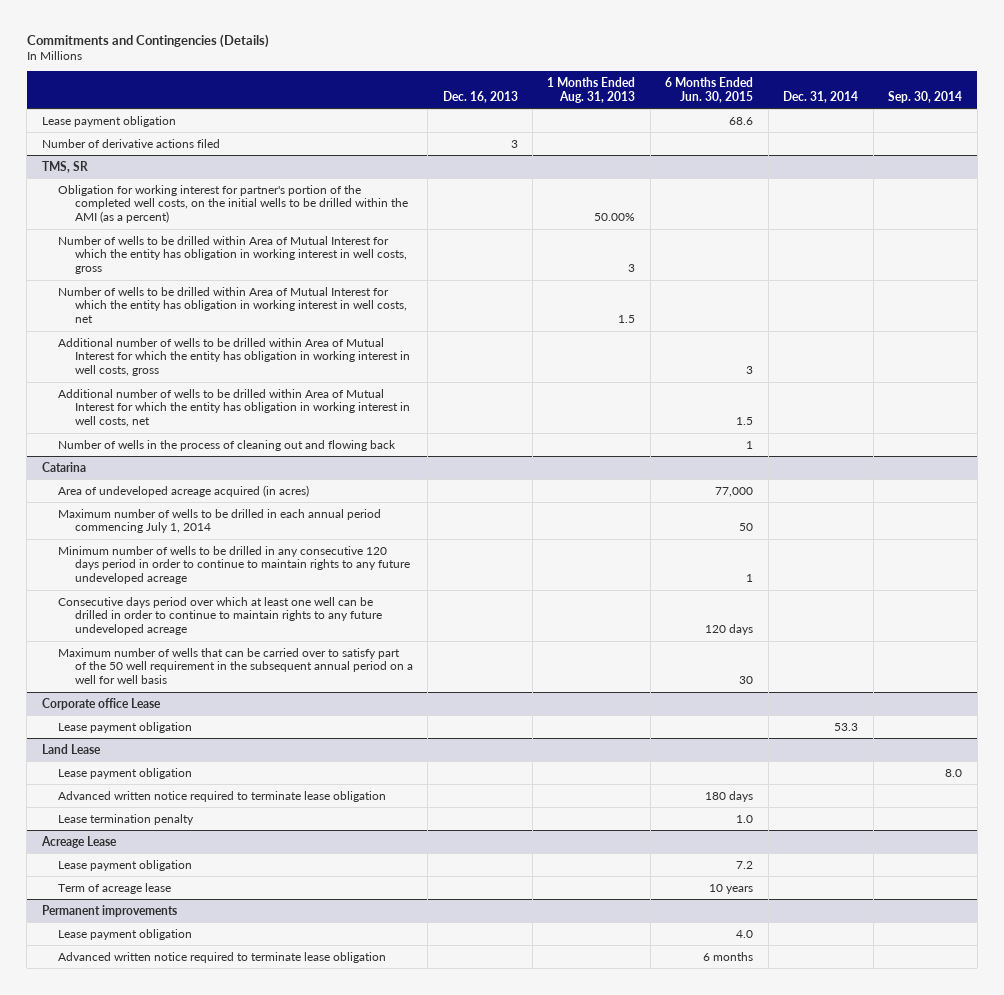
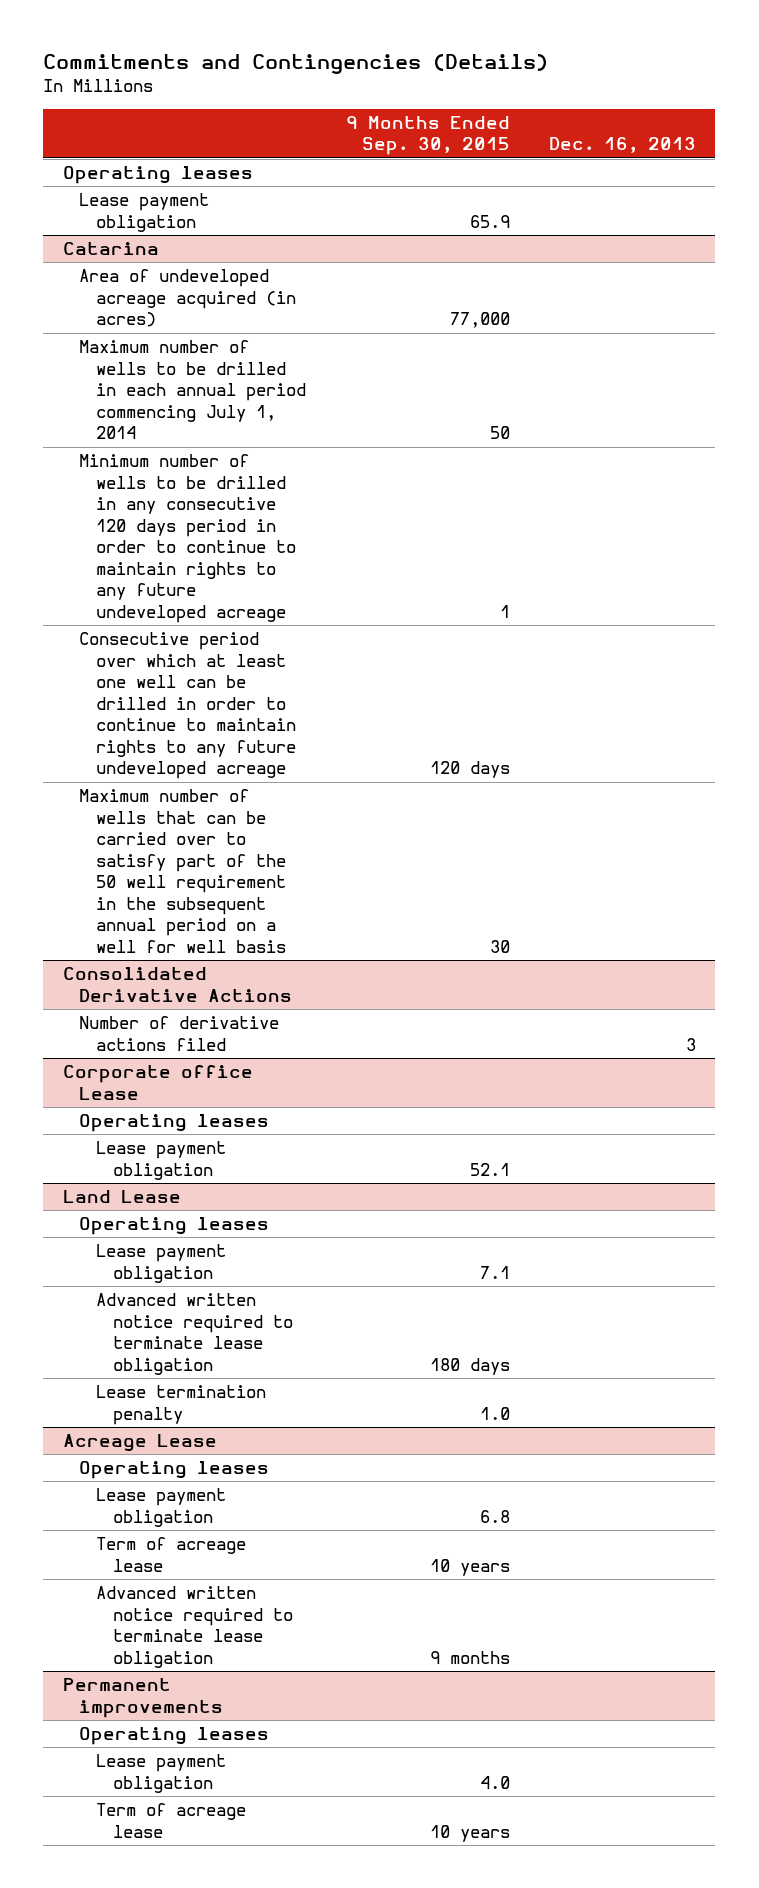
[547,76,636,103] 1 Months Ended Aug. 31, 2013 -> none
[665,76,754,103] 6 Months Ended Jun. 30, 2015 -> none
[783,90,859,103] Dec. 31, 2014 -> none
[888,90,963,103] Sep. 30, 2014 -> none
none -> [345,115,510,156] 9 Months Ended Sep. 30, 2015
none -> [62,166,253,185] Operating leases
[41,138,220,148] Number of derivative actions filed -> none
[41,160,88,173] TMS, SR -> none
[58,184,408,224] Obligation for working interest for partner's portion of the completed well costs, on the initial wells to be drilled within the AMI (as a percent) -> none
[58,235,407,275] Number of wells to be drilled within Area of Mutual Interest for which the entity has obligation in working interest in well costs, gross -> none
[58,286,407,324] Number of wells to be drilled within Area of Mutual Interest for which the entity has obligation in working interest in well costs, net -> none
[58,337,410,377] Additional number of wells to be drilled within Area of Mutual Interest for which the entity has obligation in working interest in well costs, gross -> none
[58,388,410,428] Additional number of wells to be drilled within Area of Mutual Interest for which the entity has obligation in working interest in well costs, net -> none
[58,439,397,451] Number of wells in the process of cleaning out and flowing back -> none
[58,596,382,636] Consecutive days period over which at least one well can be drilled in order to continue to maintain rights to any future undeveloped acreage -> [79,632,297,780] Consecutive period over which at least one well can be drilled in order to continue to maintain rights to any future undeveloped acreage
none -> [62,967,293,1002] Consolidated Derivative Actions
none -> [79,1016,280,1051] Number of derivative actions filed
none -> [79,1114,270,1133] Operating leases
none -> [79,1217,270,1236] Operating leases
none -> [79,1461,270,1480] Operating leases
none -> [96,1586,293,1668] Advanced written notice required to terminate lease obligation
none -> [79,1727,270,1746] Operating leases
[58,951,387,963] Advanced written notice required to terminate lease obligation -> none
none -> [96,1803,247,1838] Term of acreage lease

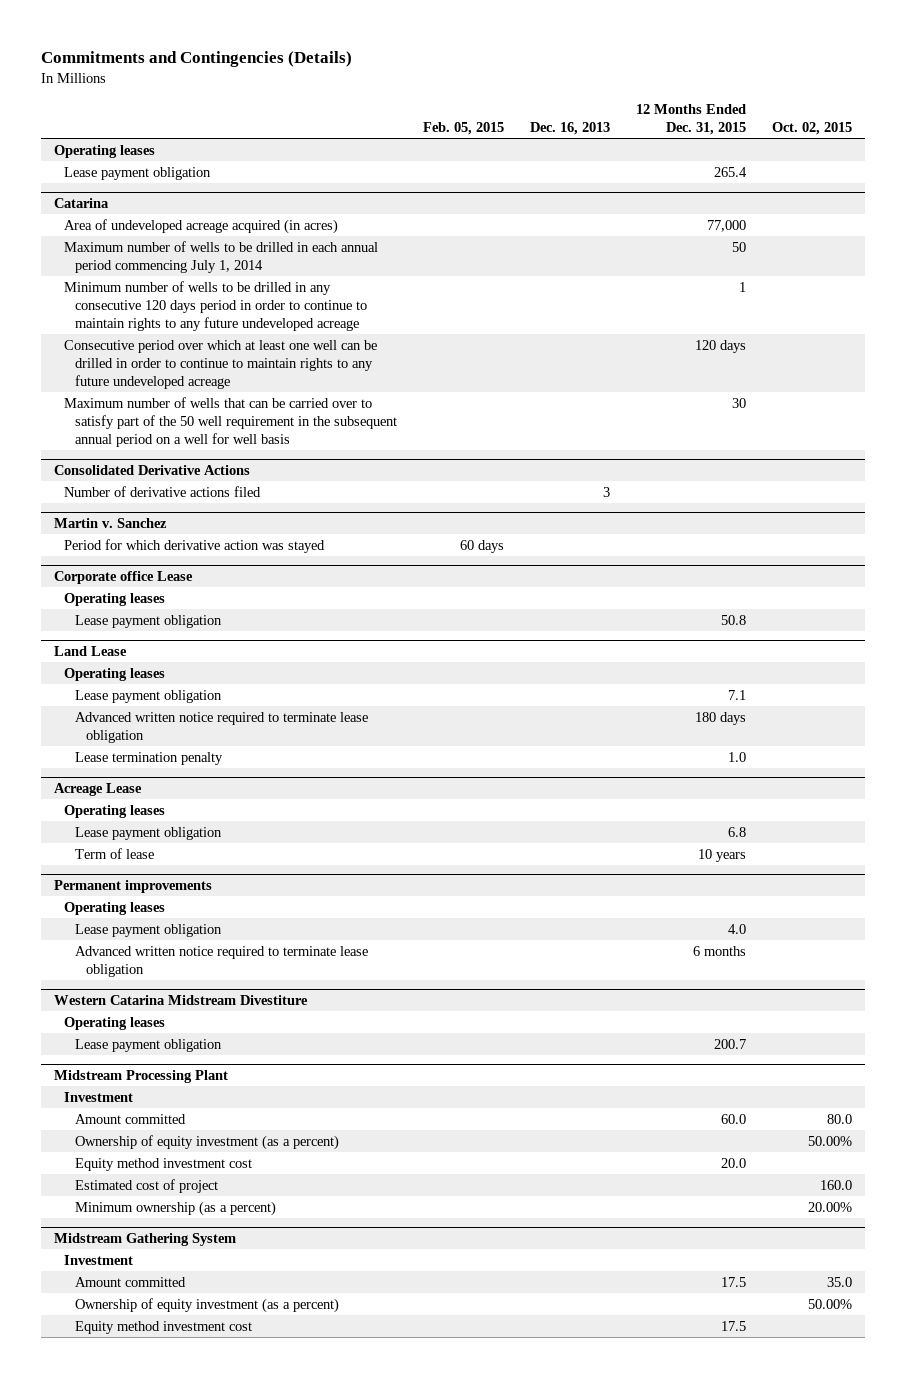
[345,115,510,156] 9 Months Ended Sep. 30, 2015 -> none
none -> [423,121,505,135] Feb. 05, 2015
none -> [635,103,746,135] 12 Months Ended Dec. 31, 2015
none -> [771,121,852,135] Oct. 02, 2015
none -> [53,517,167,528] Martin v. Sanchez
none -> [64,538,326,553] Period for which derivative action was stayed
[96,1586,293,1668] Advanced written notice required to terminate lease obligation -> none
[96,1537,247,1572] Term of acreage lease -> [75,847,155,859] Term of lease
[96,1803,247,1838] Term of acreage lease -> none
none -> [75,945,369,977] Advanced written notice required to terminate lease obligation
none -> [53,994,308,1005] Western Catarina Midstream Divestiture
none -> [64,1016,166,1030] Operating leases
none -> [75,1038,223,1052] Lease payment obligation
none -> [53,1069,228,1083] Midstream Processing Plant
none -> [64,1091,134,1102] Investment
none -> [75,1113,187,1124] Amount committed
none -> [75,1134,340,1150] Ownership of equity investment (as a percent)
none -> [75,1157,253,1171] Equity method investment cost
none -> [75,1178,219,1193] Estimated cost of project
none -> [75,1200,277,1216] Minimum ownership (as a percent)
none -> [53,1232,236,1246] Midstream Gathering System
none -> [64,1254,134,1265] Investment
none -> [75,1276,187,1287] Amount committed
none -> [75,1297,340,1313] Ownership of equity investment (as a percent)
none -> [75,1320,253,1334] Equity method investment cost

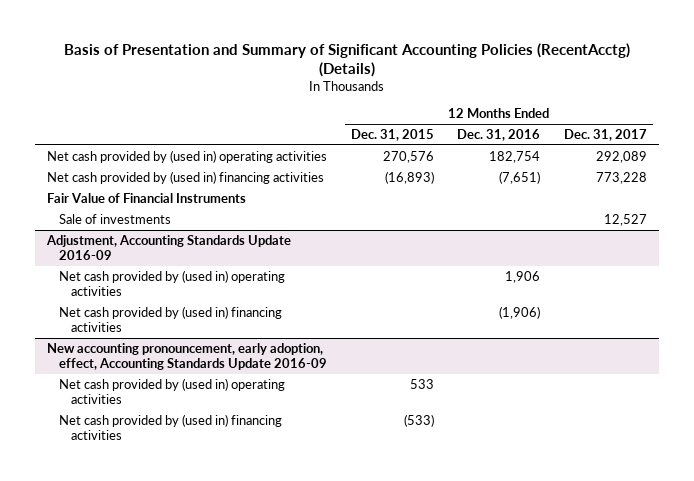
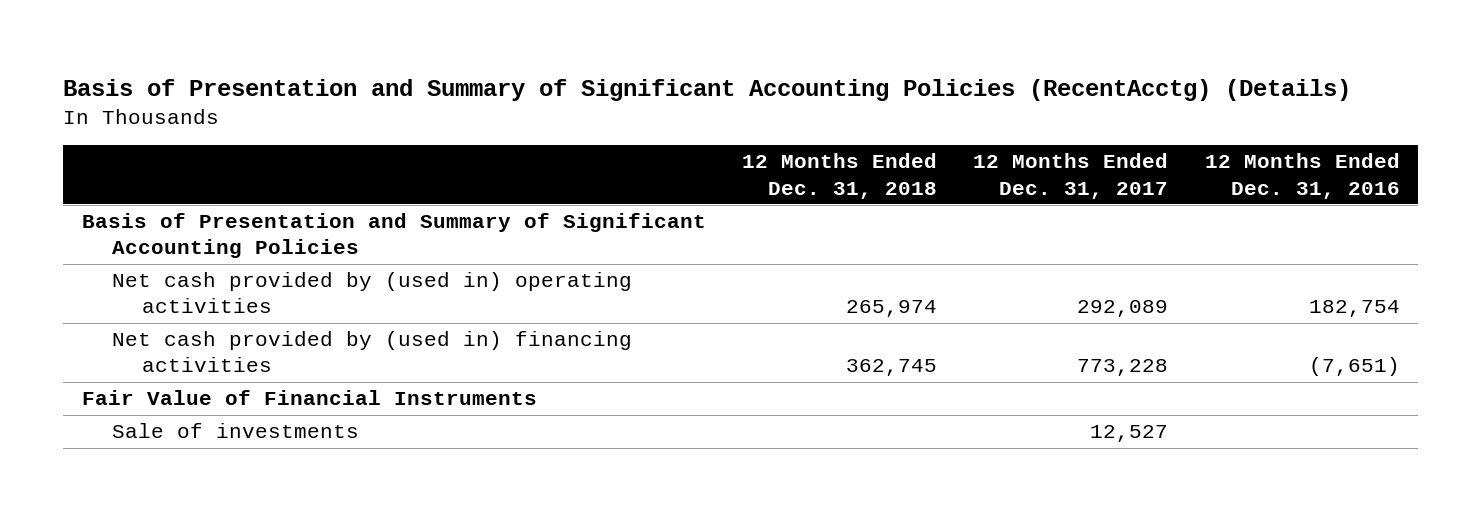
[350,129,434,142] Dec. 31, 2015 -> none
none -> [741,153,937,199] 12 Months Ended Dec. 31, 2018
none -> [81,213,706,259] Basis of Presentation and Summary of Significant Accounting Policies
[45,234,291,261] Adjustment, Accounting Standards Update 2016-09 -> none
[58,269,285,297] Net cash provided by (used in) operating activities -> none
[58,305,282,333] Net cash provided by (used in) financing activities -> none
[46,342,327,371] New accounting pronouncement, early adoption, effect, Accounting Standards Update 2016-09 -> none
[58,377,285,405] Net cash provided by (used in) operating activities -> none
[58,413,282,441] Net cash provided by (used in) financing activities -> none

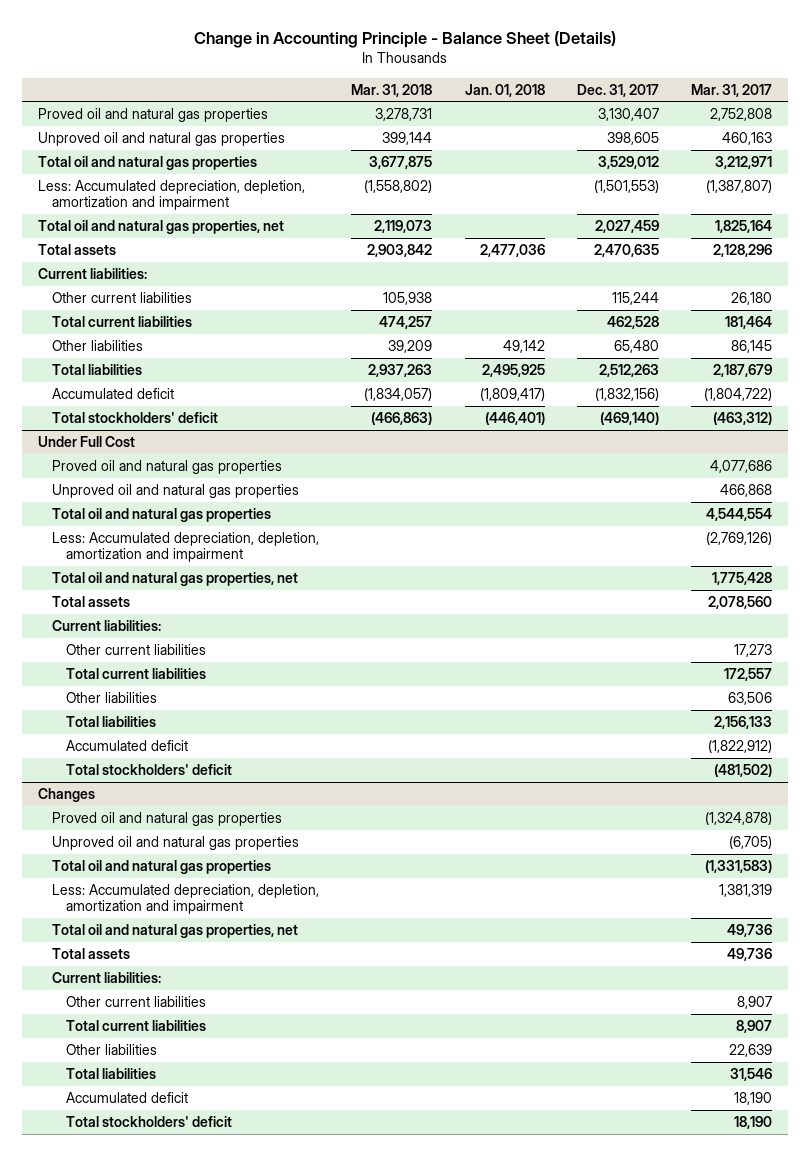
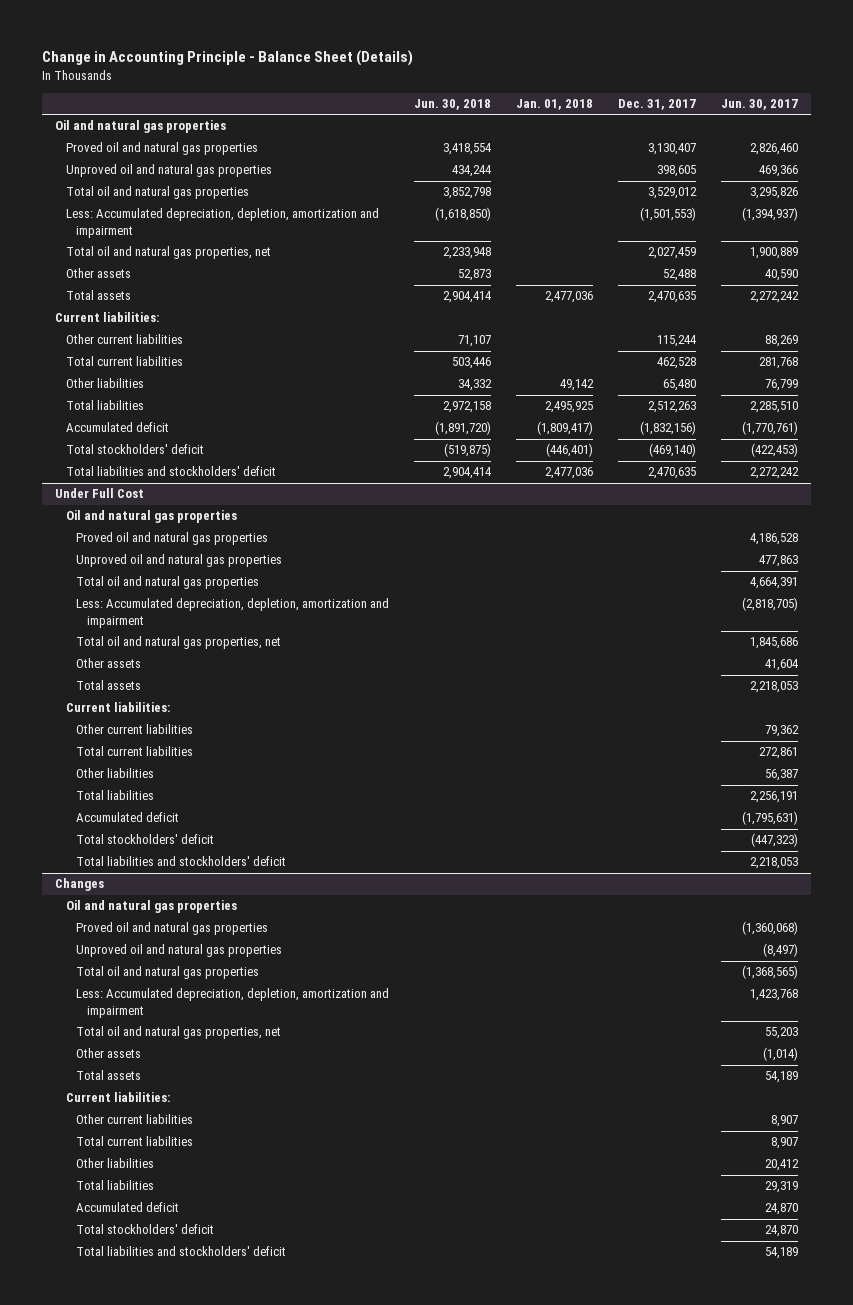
[351,83,433,97] Mar. 31, 2018 -> none
[691,83,773,97] Mar. 31, 2017 -> none
none -> [414,99,492,111] Jun. 30, 2018
none -> [721,99,799,111] Jun. 30, 2017
none -> [54,120,226,134] Oil and natural gas properties
none -> [65,268,131,279] Other assets
none -> [65,466,276,477] Total liabilities and stockholders' deficit
none -> [65,510,237,524] Oil and natural gas properties
none -> [76,658,142,669] Other assets
none -> [76,856,287,867] Total liabilities and stockholders' deficit
none -> [65,900,237,914] Oil and natural gas properties
none -> [76,1048,142,1059] Other assets
none -> [76,1246,287,1257] Total liabilities and stockholders' deficit

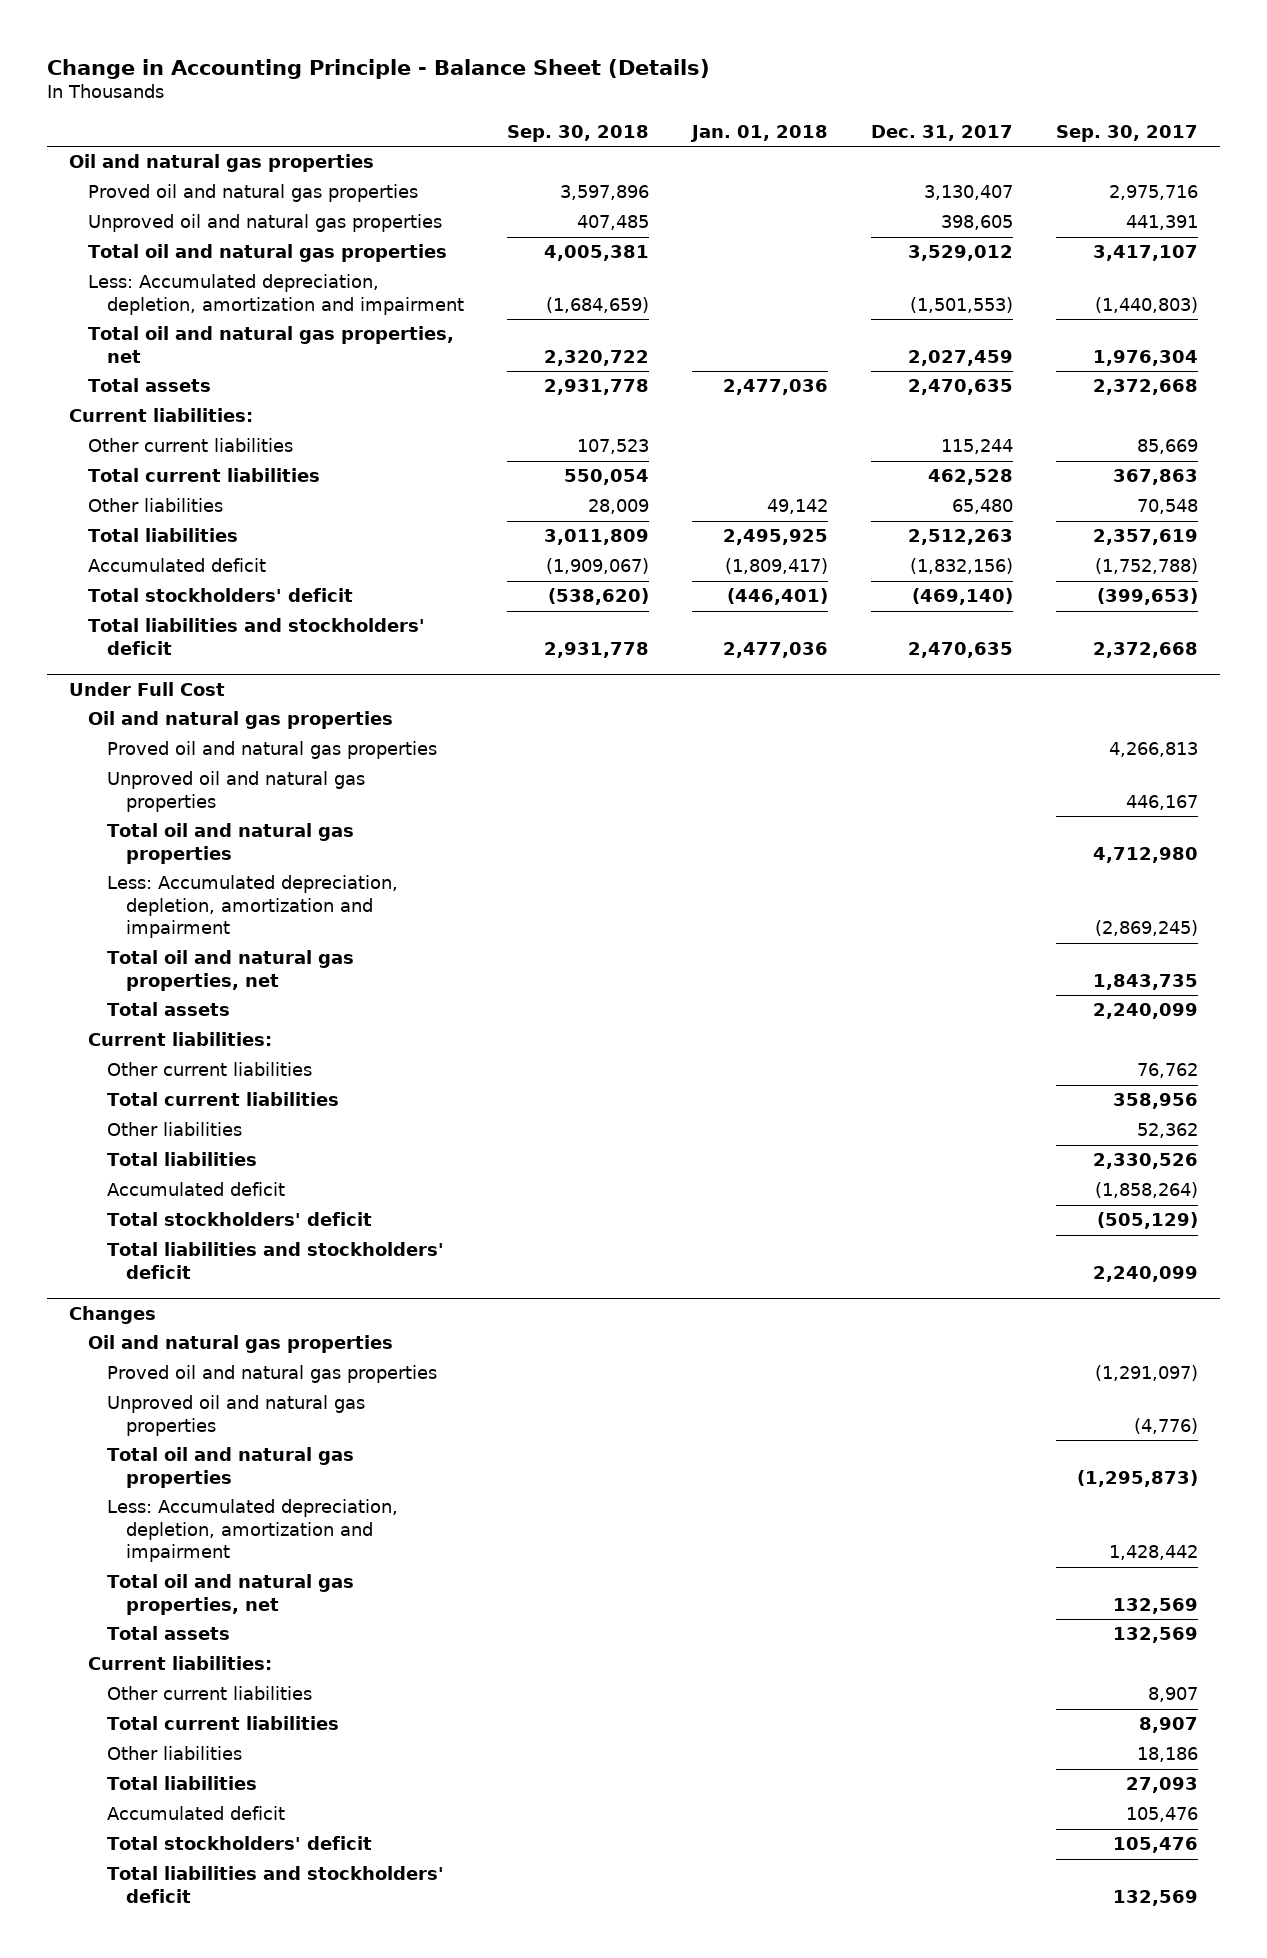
[414,99,492,111] Jun. 30, 2018 -> none
[721,99,799,111] Jun. 30, 2017 -> none
none -> [507,124,650,142] Sep. 30, 2018
none -> [1056,124,1199,142] Sep. 30, 2017
[65,268,131,279] Other assets -> none
[76,658,142,669] Other assets -> none
[76,1048,142,1059] Other assets -> none

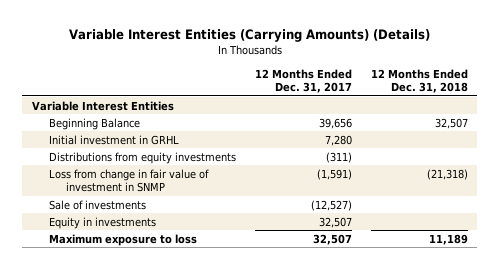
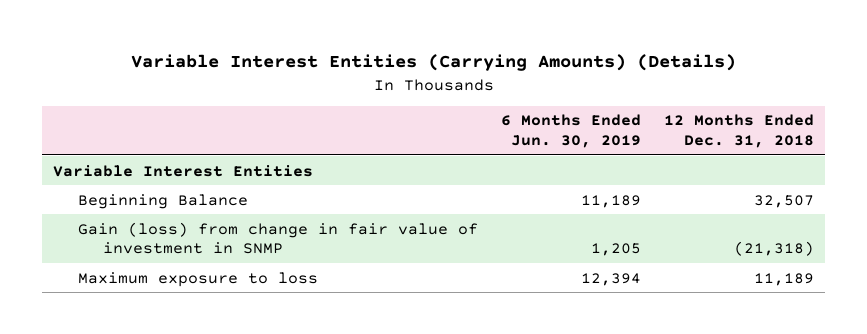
[254,68,352,94] 12 Months Ended Dec. 31, 2017 -> none
none -> [500,114,641,149] 6 Months Ended Jun. 30, 2019
[48,134,179,145] Initial investment in GRHL -> none
[48,151,236,164] Distributions from equity investments -> none
[48,199,146,210] Sale of investments -> none
[48,216,156,229] Equity in investments -> none
[48,168,209,193] Loss from change in fair value of investment in SNMP -> [78,221,479,255] Gain (loss) from change in fair value of investment in SNMP

